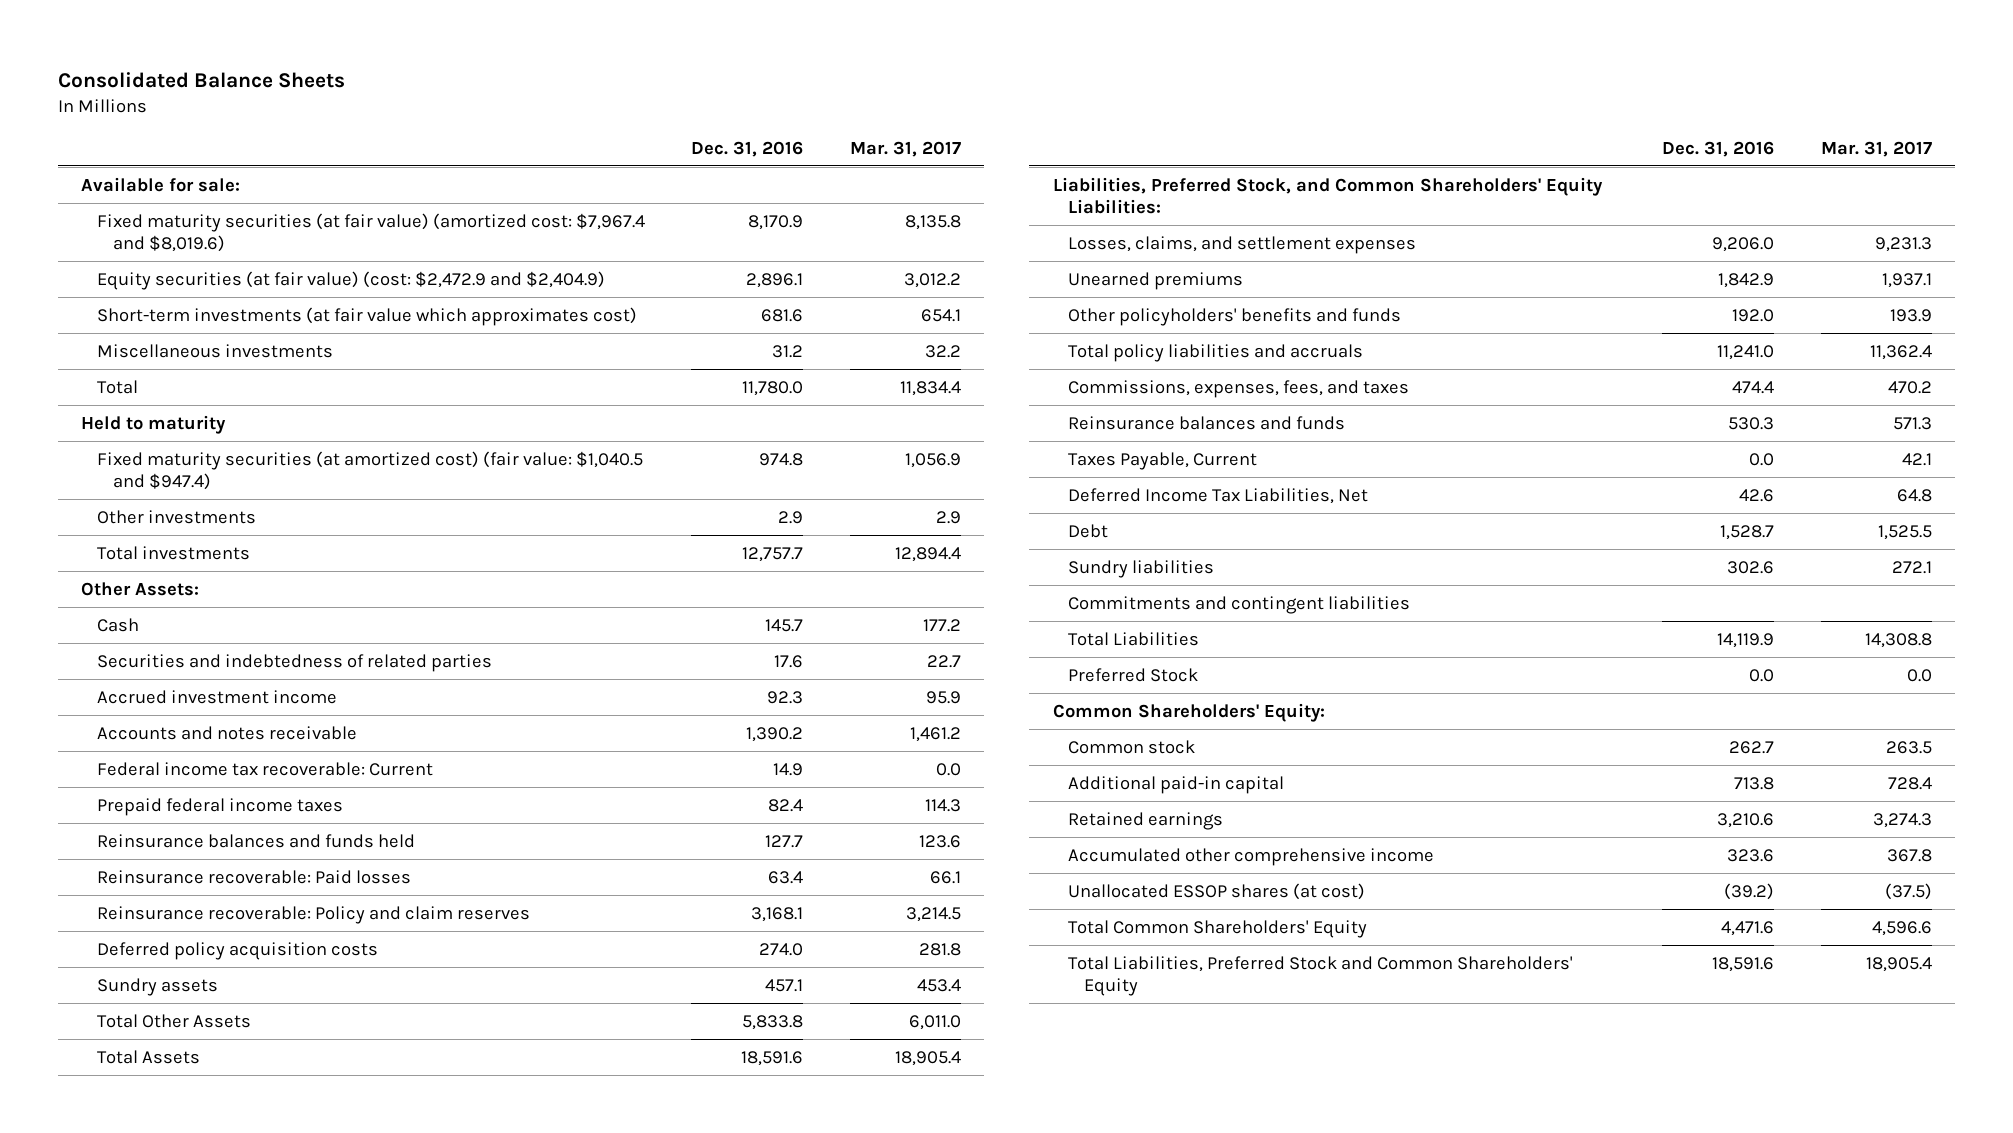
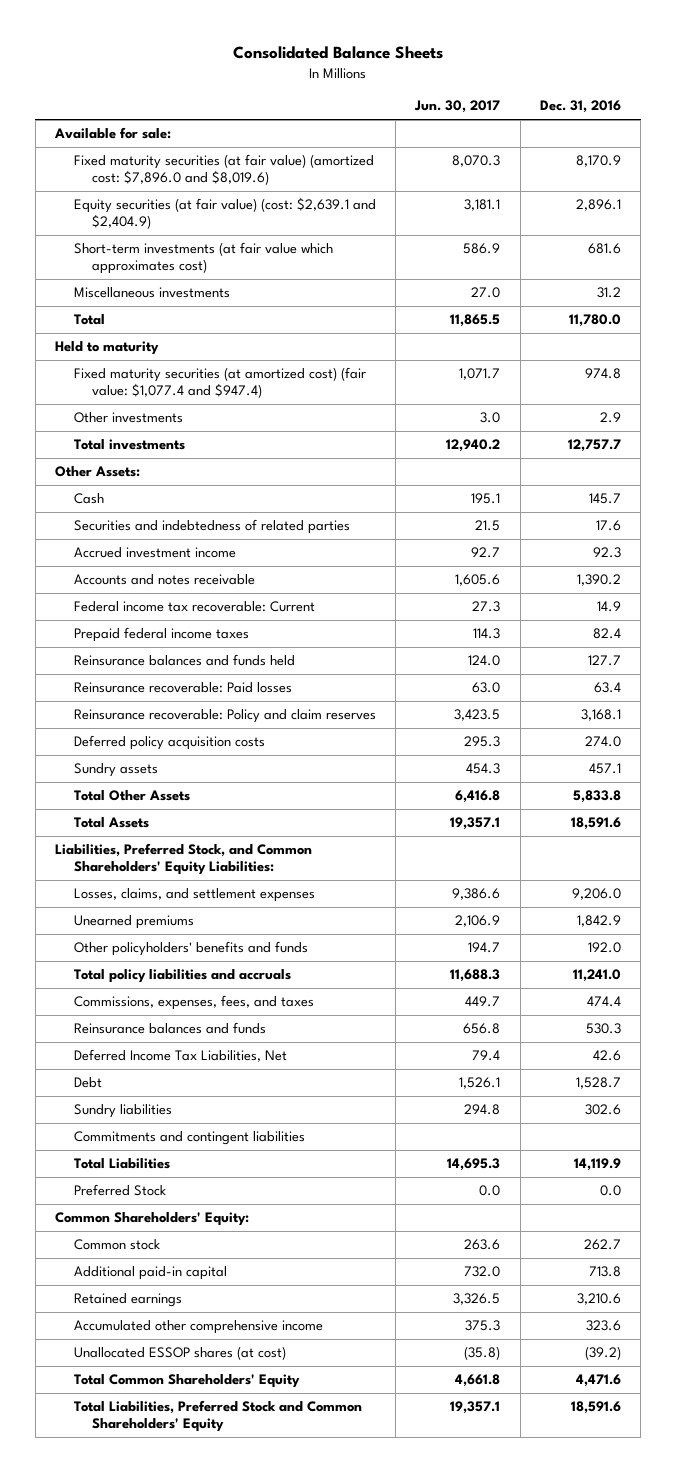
[849,140,961,157] Mar. 31, 2017 -> none
none -> [414,100,501,114] Jun. 30, 2017
[97,212,646,252] Fixed maturity securities (at fair value) (amortized cost: $7,967.4 and $8,019.6) -> [73,154,374,186] Fixed maturity securities (at fair value) (amortized cost: $7,896.0 and $8,019.6)
[97,270,606,290] Equity securities (at fair value) (cost: $2,472.9 and $2,404.9) -> [73,197,376,230] Equity securities (at fair value) (cost: $2,639.1 and $2,404.9)
[97,450,644,490] Fixed maturity securities (at amortized cost) (fair value: $1,040.5 and $947.4) -> [73,367,366,399] Fixed maturity securities (at amortized cost) (fair value: $1,077.4 and $947.4)
[1068,451,1258,470] Taxes Payable, Current -> none

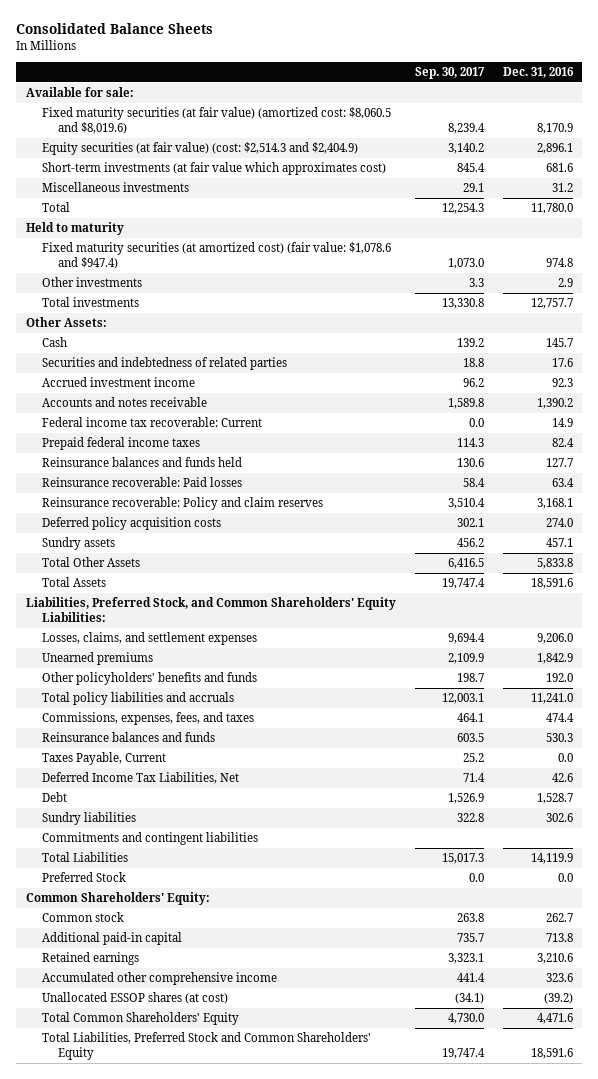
[414,100,501,114] Jun. 30, 2017 -> none
none -> [414,67,485,80] Sep. 30, 2017
[73,154,374,186] Fixed maturity securities (at fair value) (amortized cost: $7,896.0 and $8,019.6) -> [41,107,391,134] Fixed maturity securities (at fair value) (amortized cost: $8,060.5 and $8,019.6)
[73,197,376,230] Equity securities (at fair value) (cost: $2,639.1 and $2,404.9) -> [41,142,358,156] Equity securities (at fair value) (cost: $2,514.3 and $2,404.9)
[73,367,366,399] Fixed maturity securities (at amortized cost) (fair value: $1,077.4 and $947.4) -> [41,242,391,269] Fixed maturity securities (at amortized cost) (fair value: $1,078.6 and $947.4)
none -> [41,752,166,766] Taxes Payable, Current

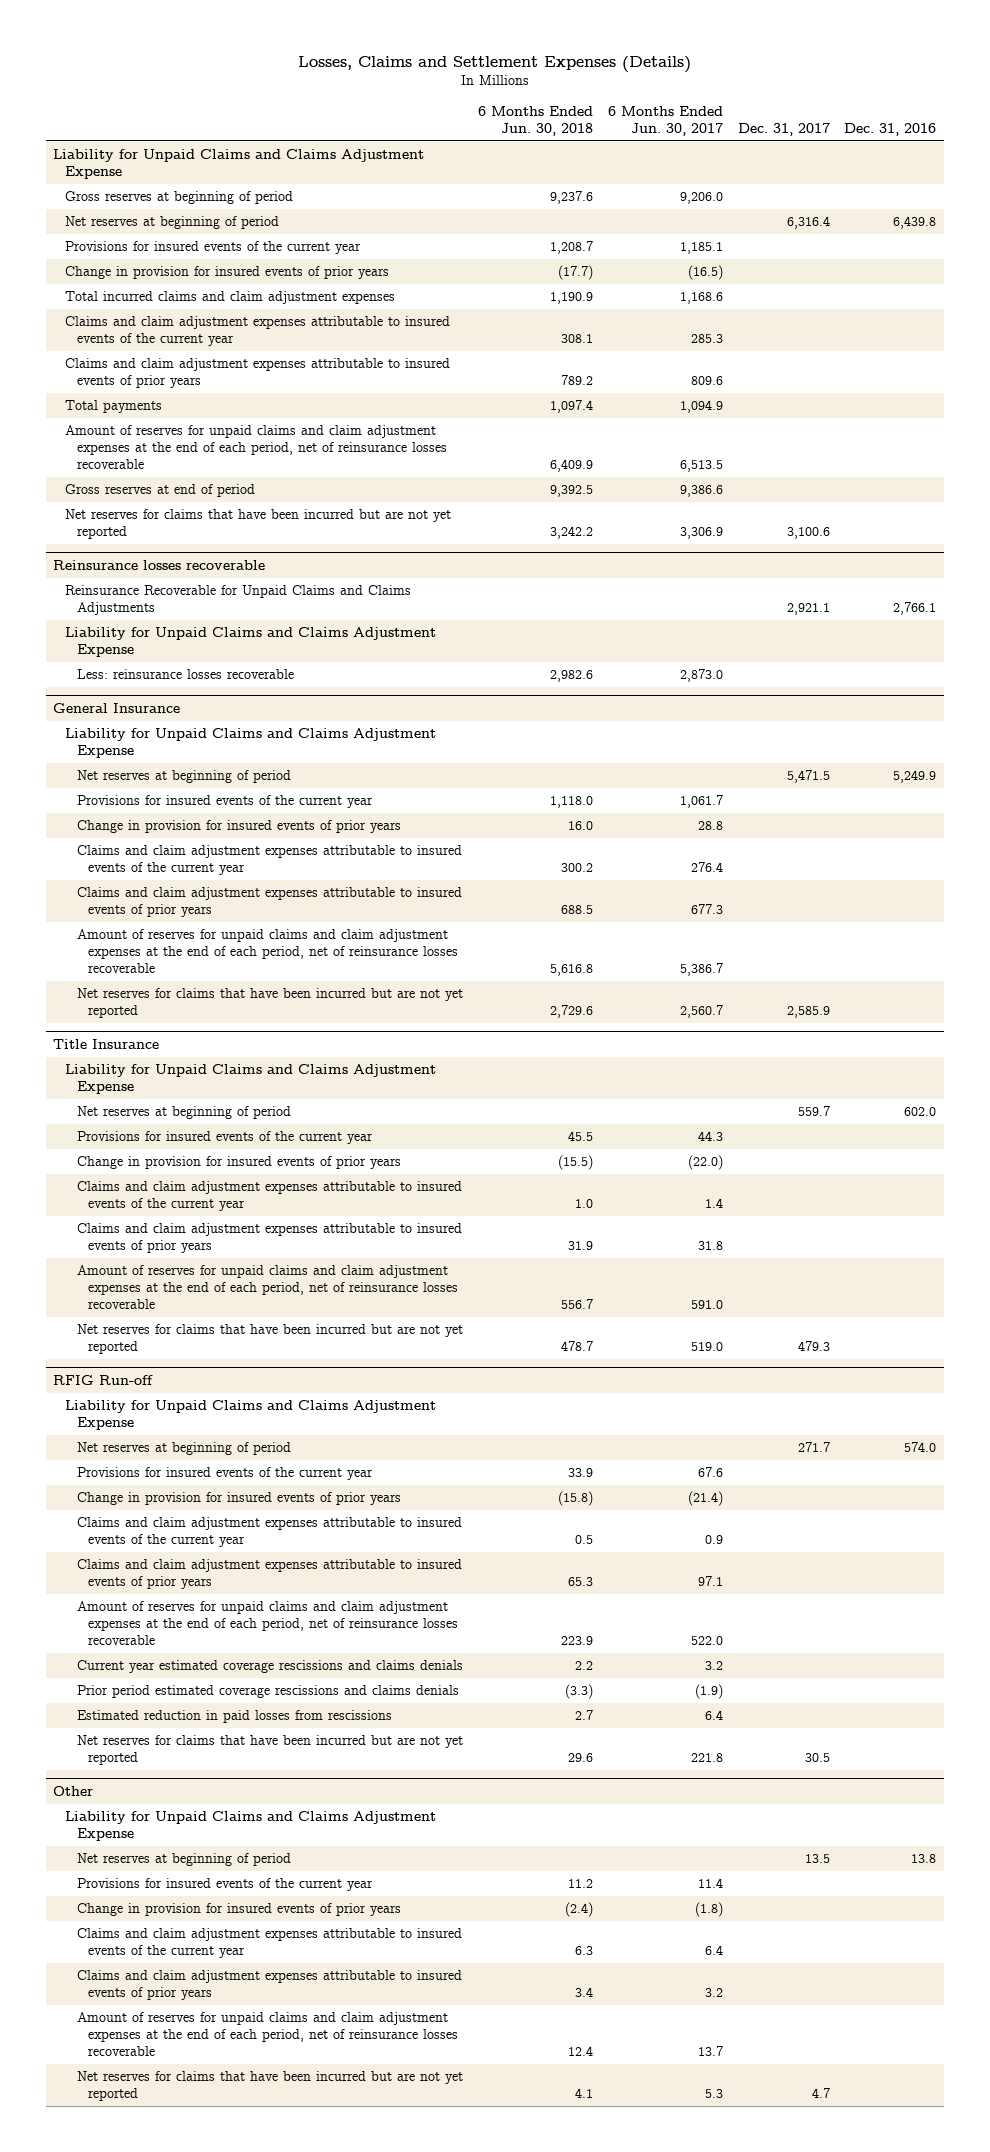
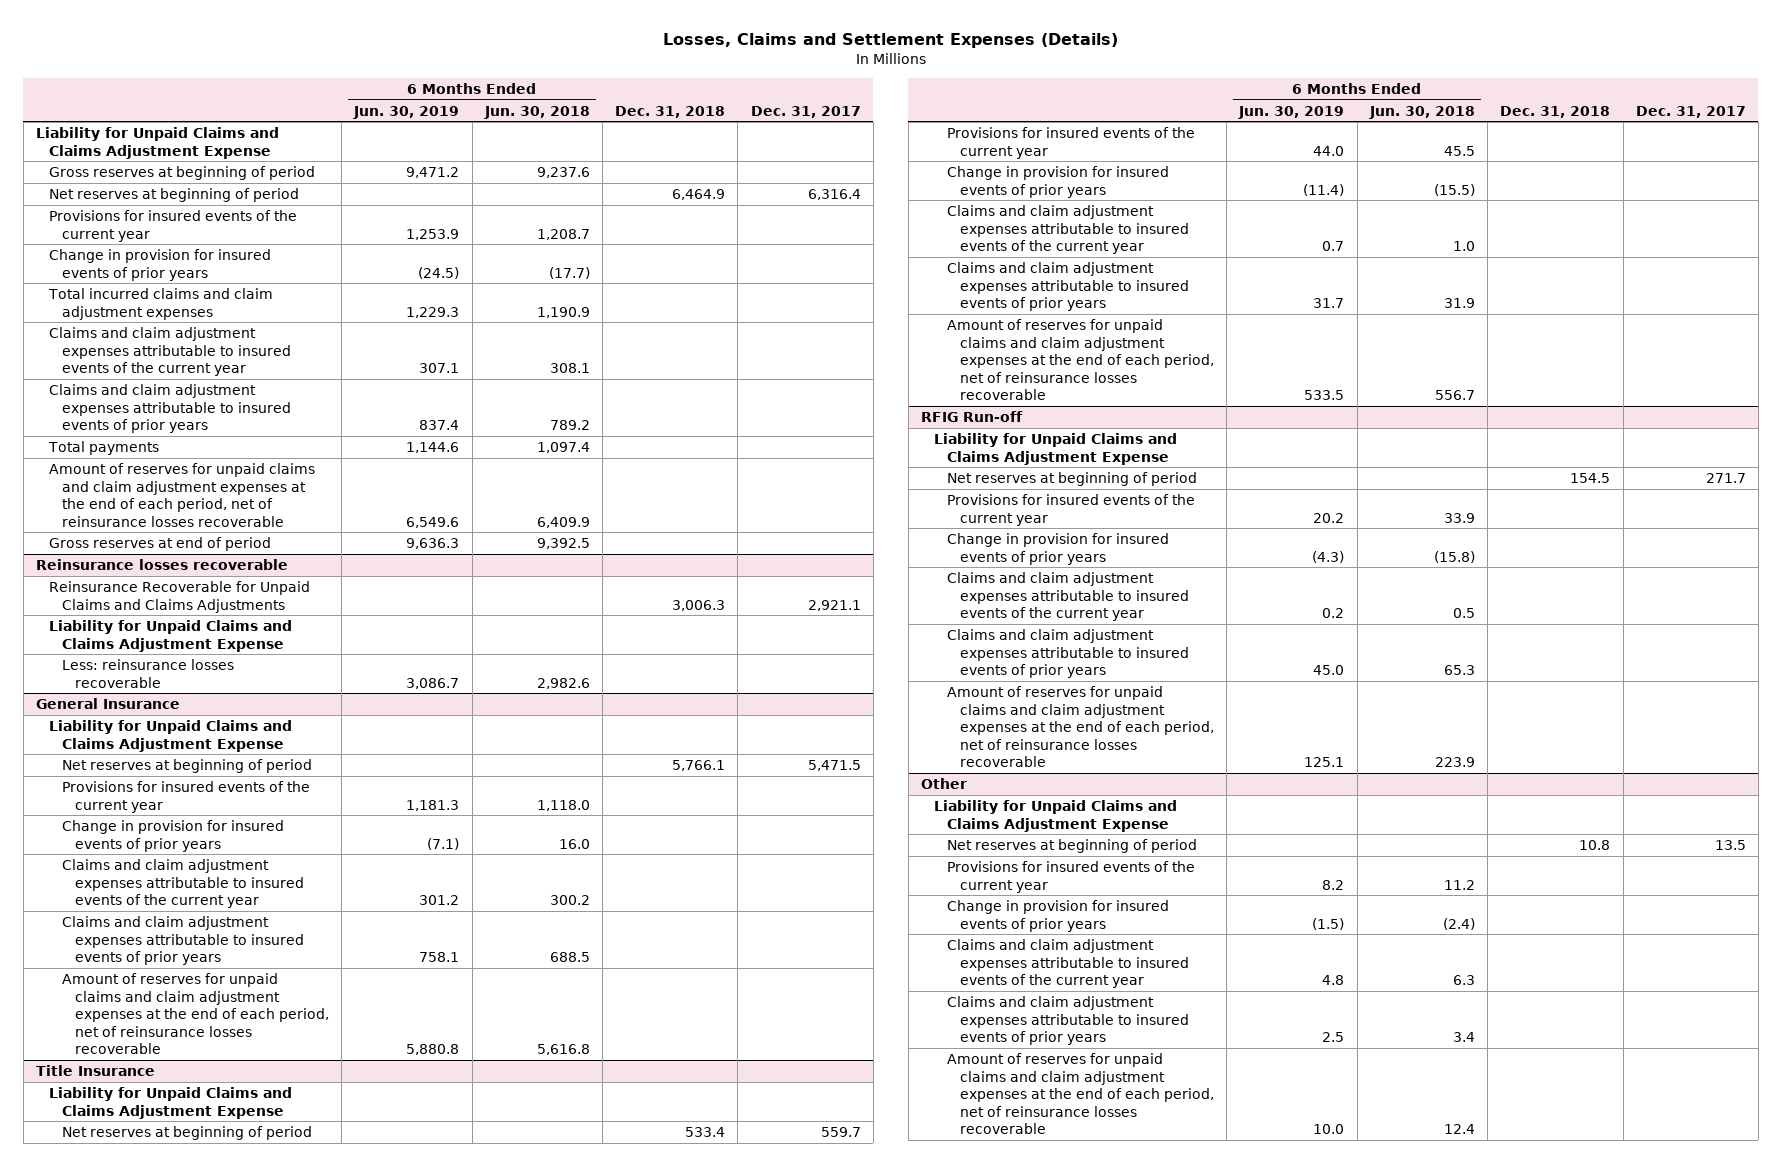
[607,105,723,136] 6 Months Ended Jun. 30, 2017 -> none
[844,122,937,136] Dec. 31, 2016 -> none
none -> [353,105,460,119] Jun. 30, 2019
none -> [615,105,726,118] Dec. 31, 2018
[64,509,451,540] Net reserves for claims that have been incurred but are not yet reported -> none
[76,988,463,1019] Net reserves for claims that have been incurred but are not yet reported -> none
[76,1324,463,1355] Net reserves for claims that have been incurred but are not yet reported -> none
[76,1660,463,1674] Current year estimated coverage rescissions and claims denials -> none
[76,1685,459,1699] Prior period estimated coverage rescissions and claims denials -> none
[76,1710,392,1724] Estimated reduction in paid losses from rescissions -> none
[76,1735,463,1766] Net reserves for claims that have been incurred but are not yet reported -> none
[76,2071,463,2102] Net reserves for claims that have been incurred but are not yet reported -> none

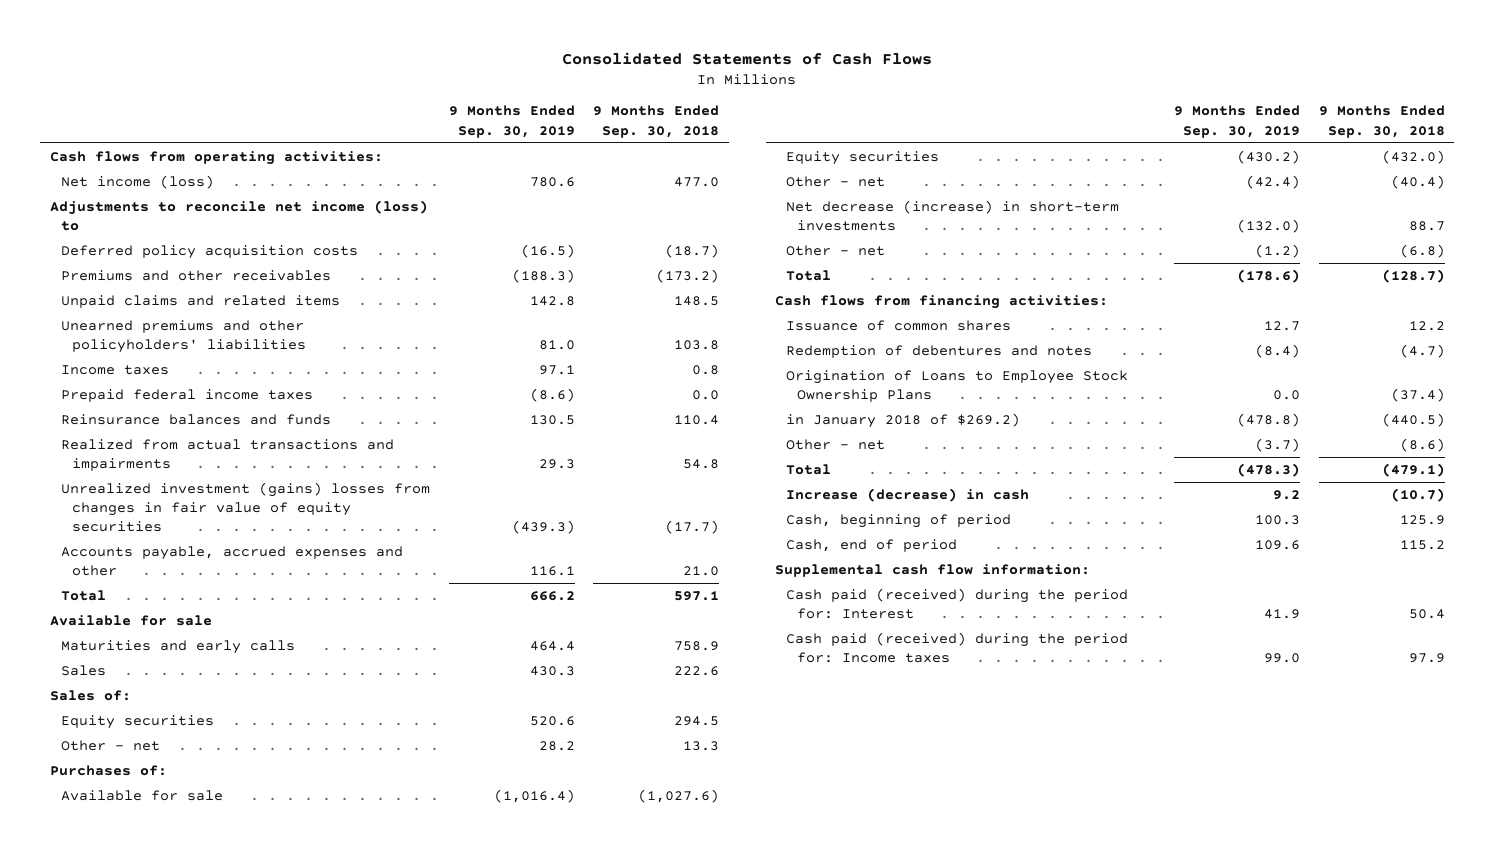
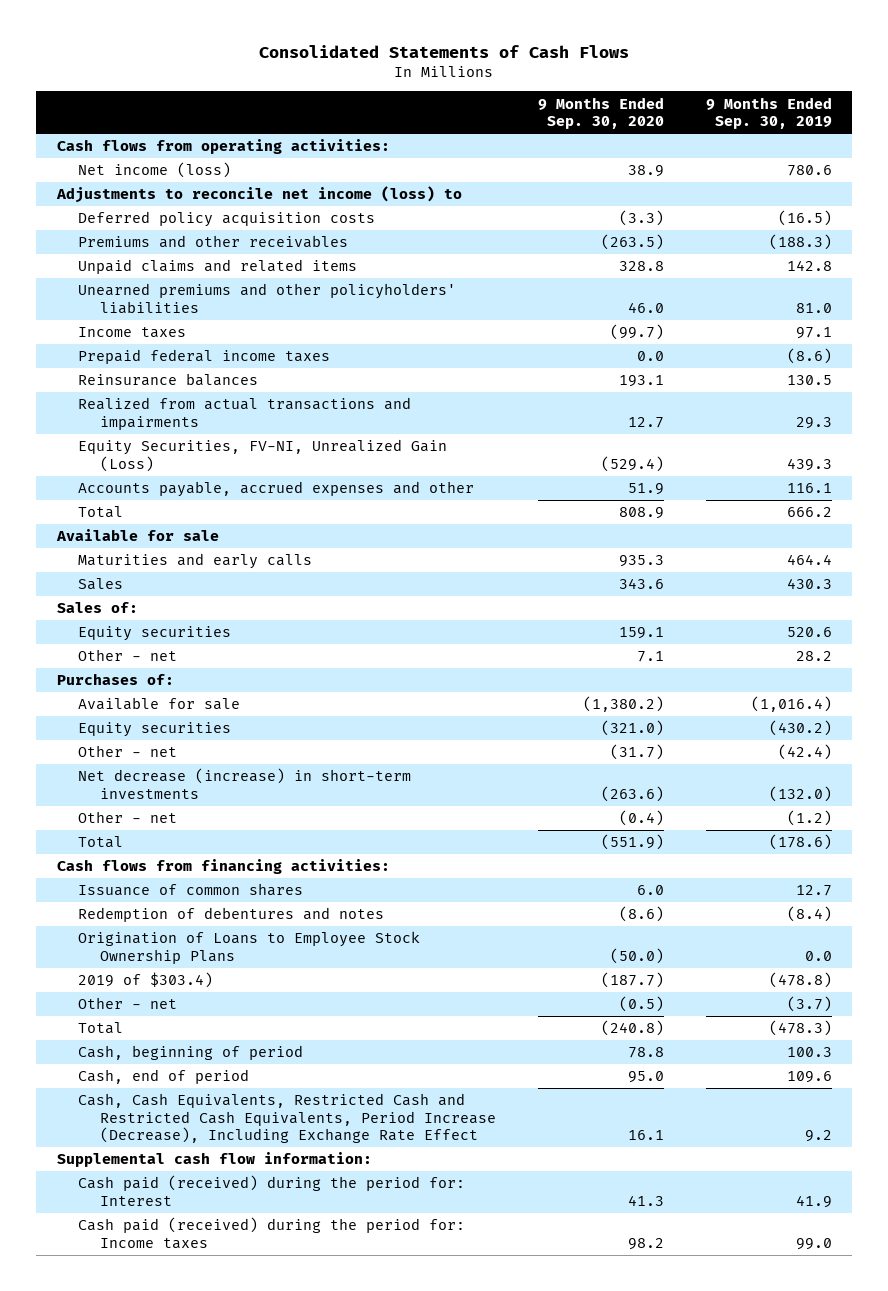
[593,105,720,138] 9 Months Ended Sep. 30, 2018 -> none
none -> [537,96,664,130] 9 Months Ended Sep. 30, 2020
[60,413,331,425] Reinsurance balances and funds -> [78,373,259,387] Reinsurance balances
[60,481,430,532] Unrealized investment (gains) losses from changes in fair value of equity securities -> none
none -> [78,439,448,472] Equity Securities, FV-NI, Unrealized Gain (Loss)
[786,412,1021,428] in January 2018 of $269.2) -> [78,972,214,989] 2019 of $303.4)
[786,487,1030,502] Increase (decrease) in cash -> none
none -> [78,1093,497,1144] Cash, Cash Equivalents, Restricted Cash and Restricted Cash Equivalents, Period Increase (Decrease), Including Exchange Rate Effect

